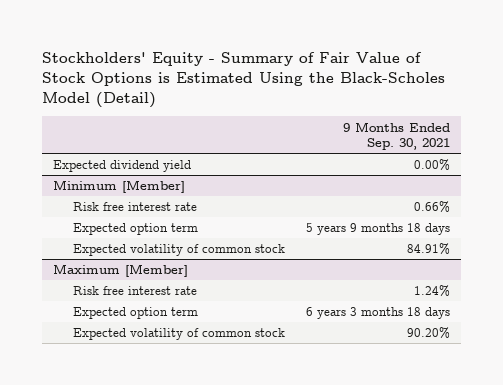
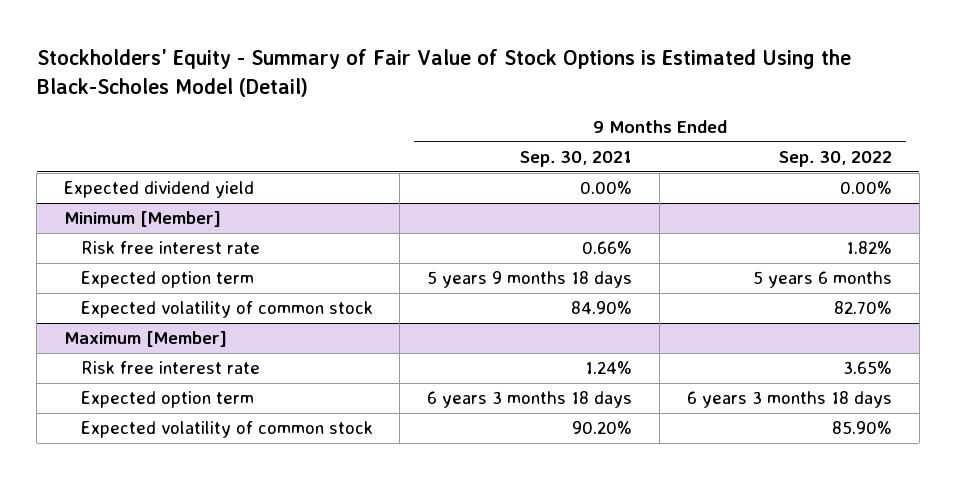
none -> [779,151,893,168] Sep. 30, 2022
[407,243,451,256] 84.91% -> [571,301,633,315] 84.90%

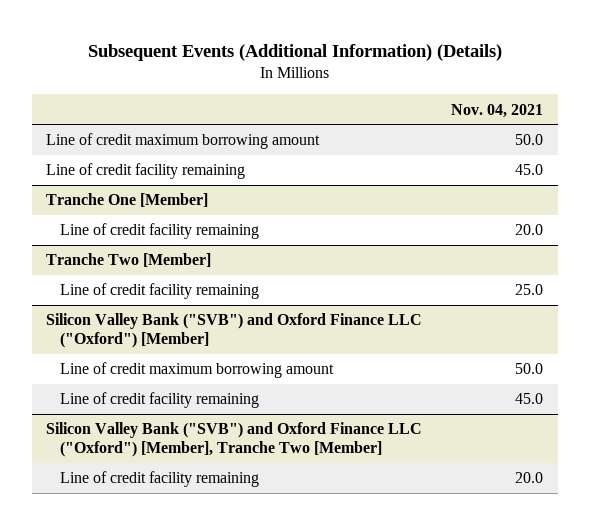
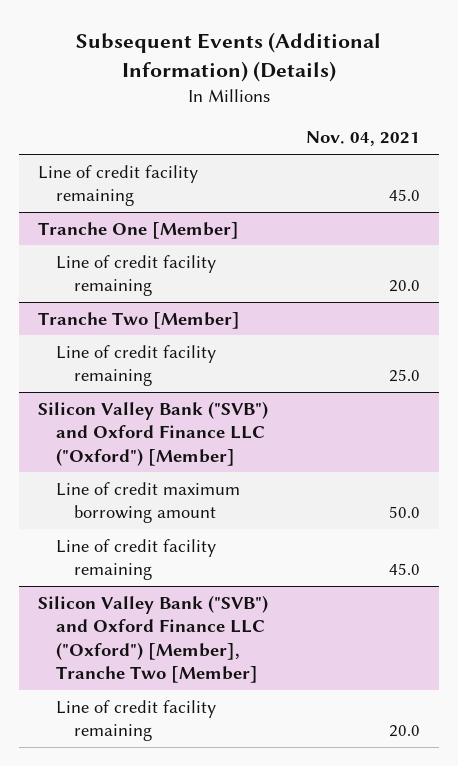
[46,133,321,150] Line of credit maximum borrowing amount -> none

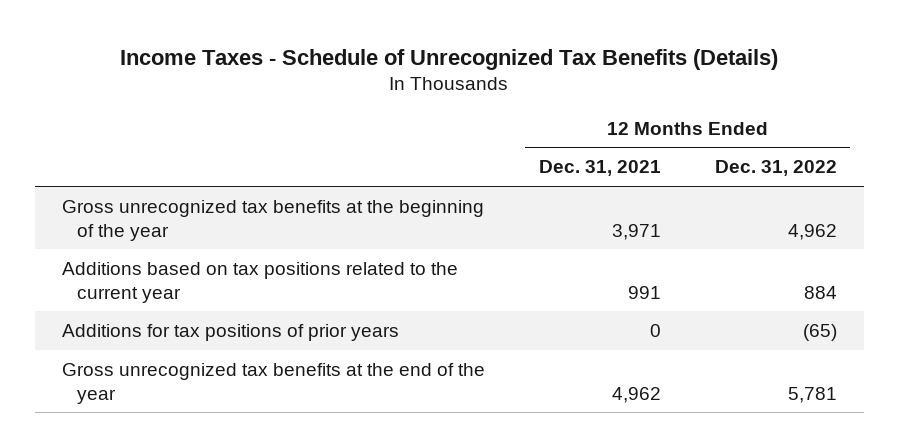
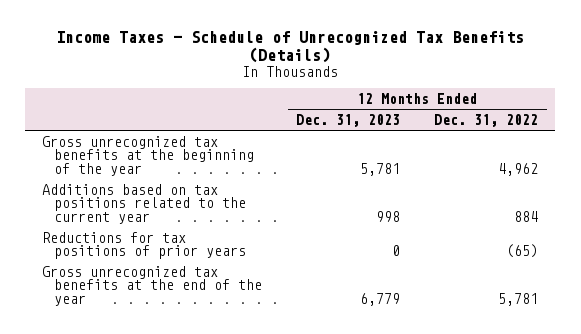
[538,160,661,177] Dec. 31, 2021 -> none
none -> [296,114,401,128] Dec. 31, 2023
[62,323,400,341] Additions for tax positions of prior years -> [42,231,247,260] Reductions for tax positions of prior years

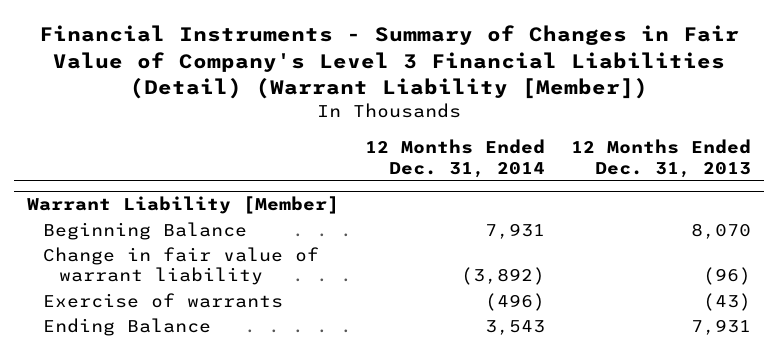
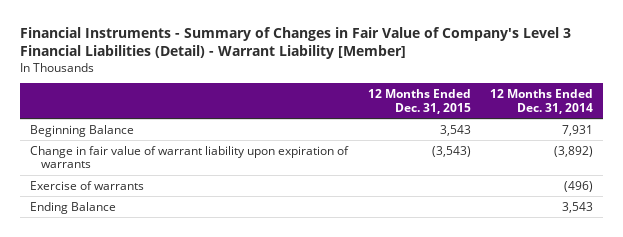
[39,24,740,100] Financial Instruments - Summary of Changes in Fair Value of Company's Level 3 Financial Liabilities (Detail) (Warrant Liability [Member]) -> [20,27,572,60] Financial Instruments - Summary of Changes in Fair Value of Company's Level 3 Financial Liabilities (Detail) - Warrant Liability [Member]
[571,138,752,178] 12 Months Ended Dec. 31, 2013 -> none
none -> [367,89,471,114] 12 Months Ended Dec. 31, 2015
[27,196,340,215] Warrant Liability [Member] -> none
[43,246,320,286] Change in fair value of warrant liability -> [30,145,350,169] Change in fair value of warrant liability upon expiration of warrants

